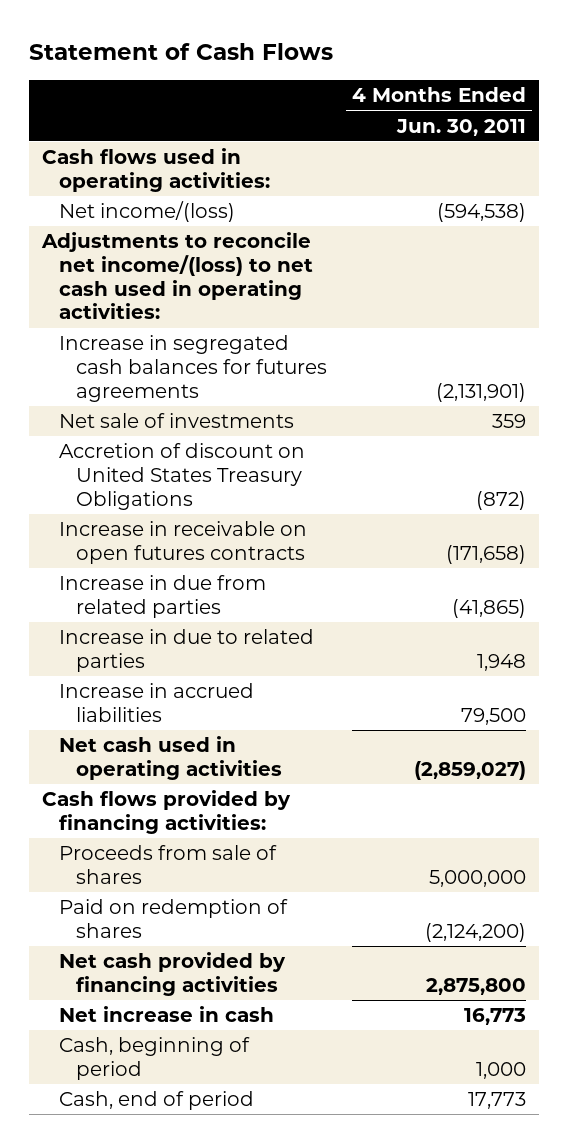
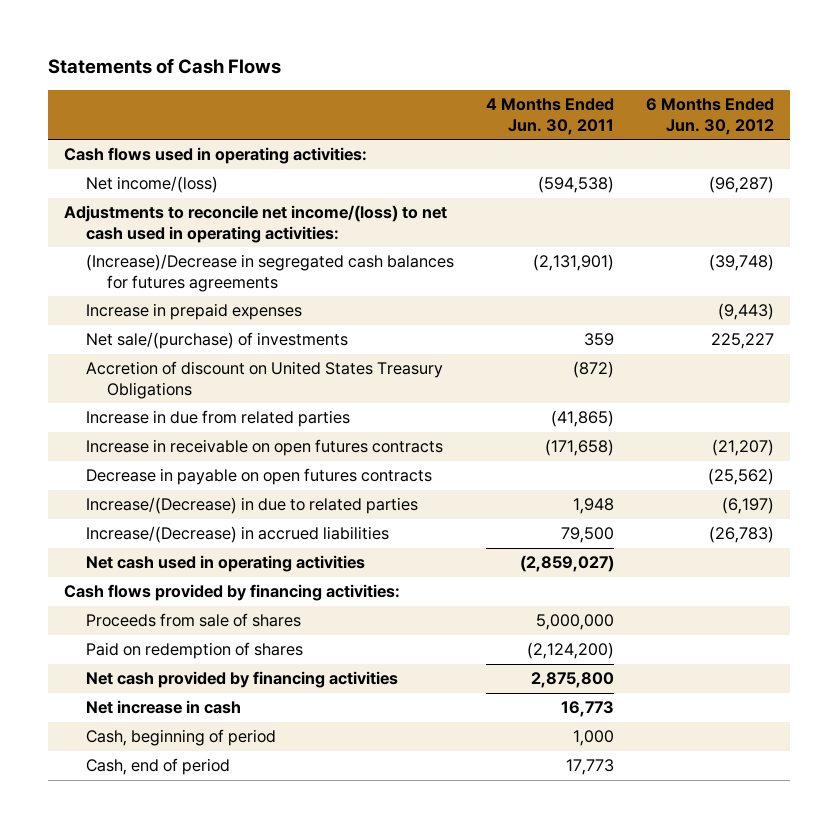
[29,43,334,61] Statement of Cash Flows -> [47,58,281,75] Statements of Cash Flows
none -> [646,98,775,135] 6 Months Ended Jun. 30, 2012
[58,335,327,402] Increase in segregated cash balances for futures agreements -> [85,254,454,292] (Increase)/Decrease in segregated cash balances for futures agreements
none -> [85,303,302,321] Increase in prepaid expenses
[58,413,294,429] Net sale of investments -> [85,332,348,350] Net sale/(purchase) of investments
[58,521,307,564] Increase in receivable on open futures contracts -> [85,439,443,457] Increase in receivable on open futures contracts
none -> [85,468,432,486] Decrease in payable on open futures contracts
[58,629,314,672] Increase in due to related parties -> [85,497,418,515] Increase/(Decrease) in due to related parties
[58,683,254,722] Increase in accrued liabilities -> [85,526,389,544] Increase/(Decrease) in accrued liabilities

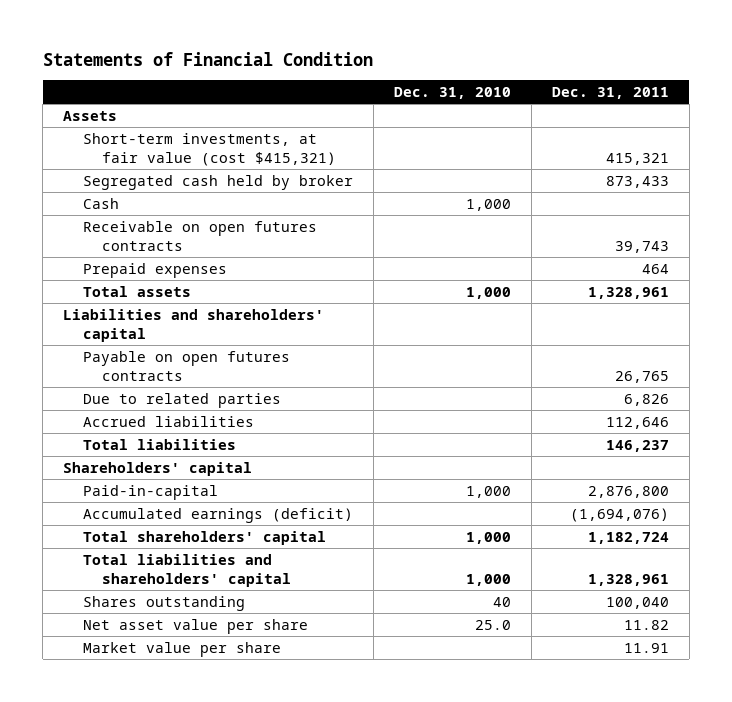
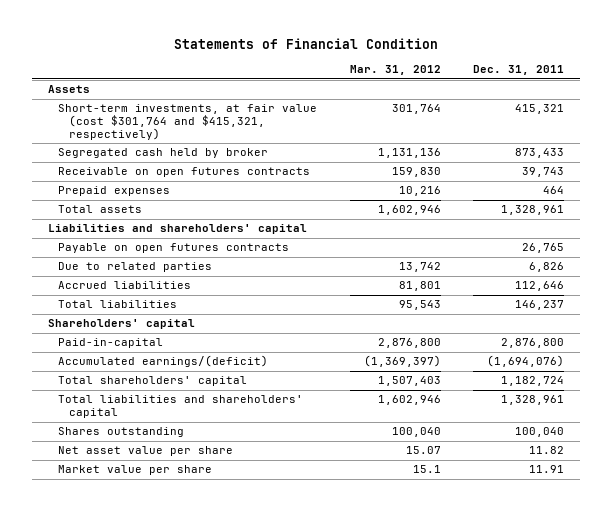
[393,87,511,100] Dec. 31, 2010 -> none
none -> [349,65,441,76] Mar. 31, 2012
[82,132,336,166] Short-term investments, at fair value (cost $415,321) -> [58,104,318,140] Short-term investments, at fair value (cost $301,764 and $415,321, respectively)
[82,197,119,209] Cash -> none
[82,507,353,523] Accumulated earnings (deficit) -> [58,355,269,368] Accumulated earnings/(deficit)

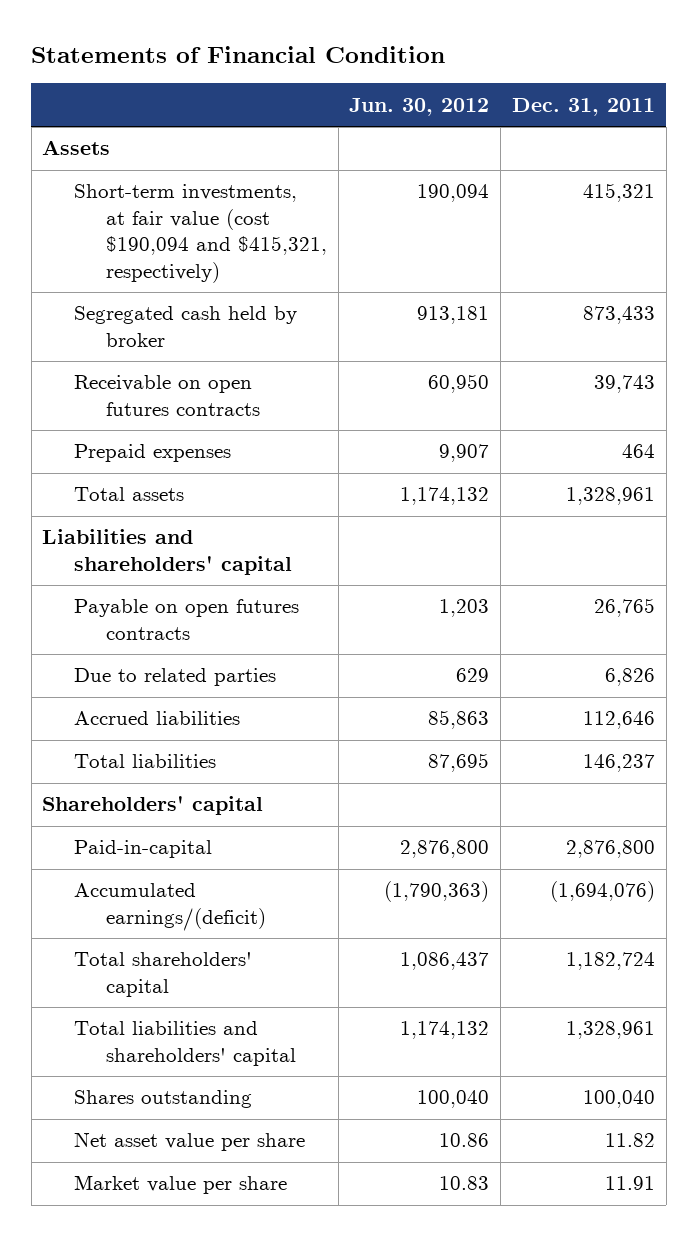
[349,65,441,76] Mar. 31, 2012 -> none
none -> [349,97,490,116] Jun. 30, 2012
[58,104,318,140] Short-term investments, at fair value (cost $301,764 and $415,321, respectively) -> [74,184,328,283] Short-term investments, at fair value (cost $190,094 and $415,321, respectively)

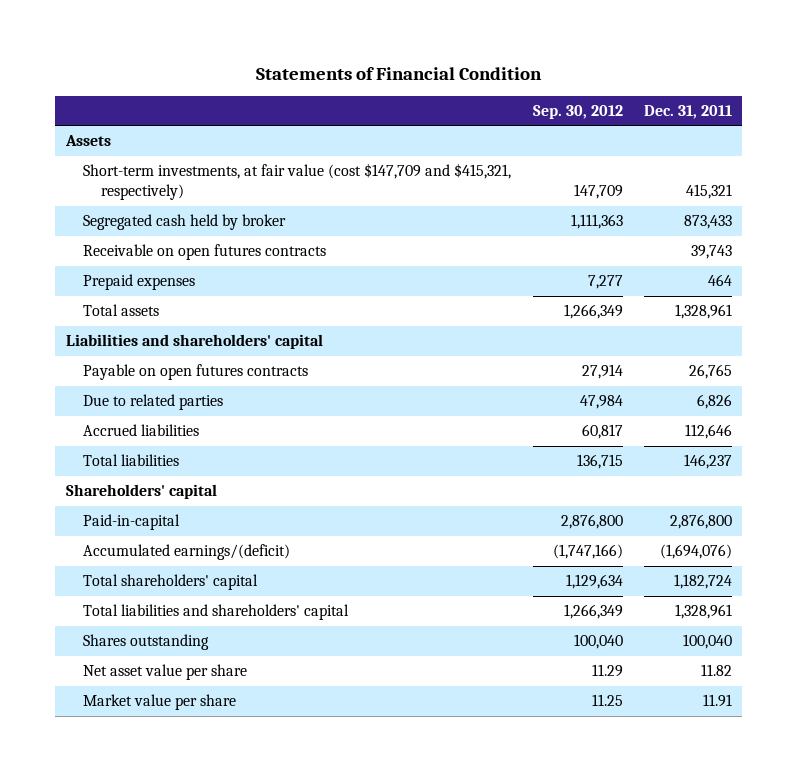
[349,97,490,116] Jun. 30, 2012 -> none
none -> [532,104,623,119] Sep. 30, 2012
[74,184,328,283] Short-term investments, at fair value (cost $190,094 and $415,321, respectively) -> [83,163,512,201] Short-term investments, at fair value (cost $147,709 and $415,321, respectively)

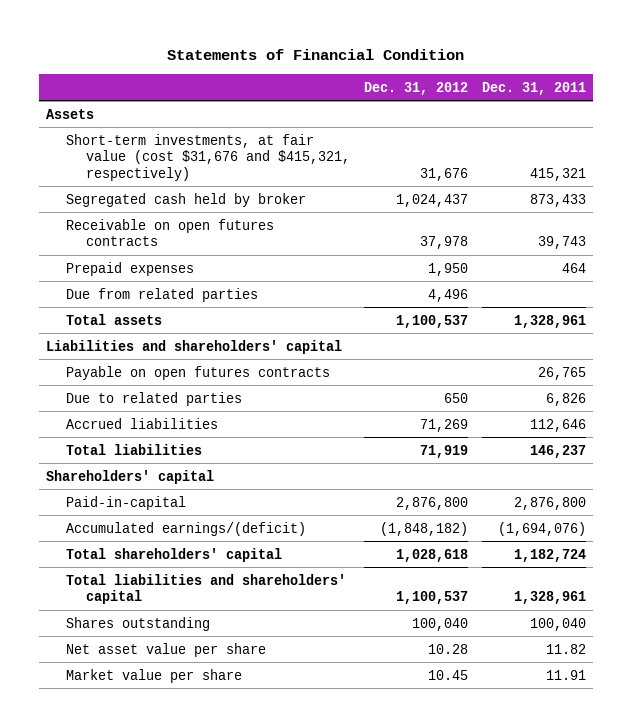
[532,104,623,119] Sep. 30, 2012 -> none
none -> [363,81,468,95] Dec. 31, 2012
[83,163,512,201] Short-term investments, at fair value (cost $147,709 and $415,321, respectively) -> [65,133,350,181] Short-term investments, at fair value (cost $31,676 and $415,321, respectively)
none -> [65,287,258,302] Due from related parties

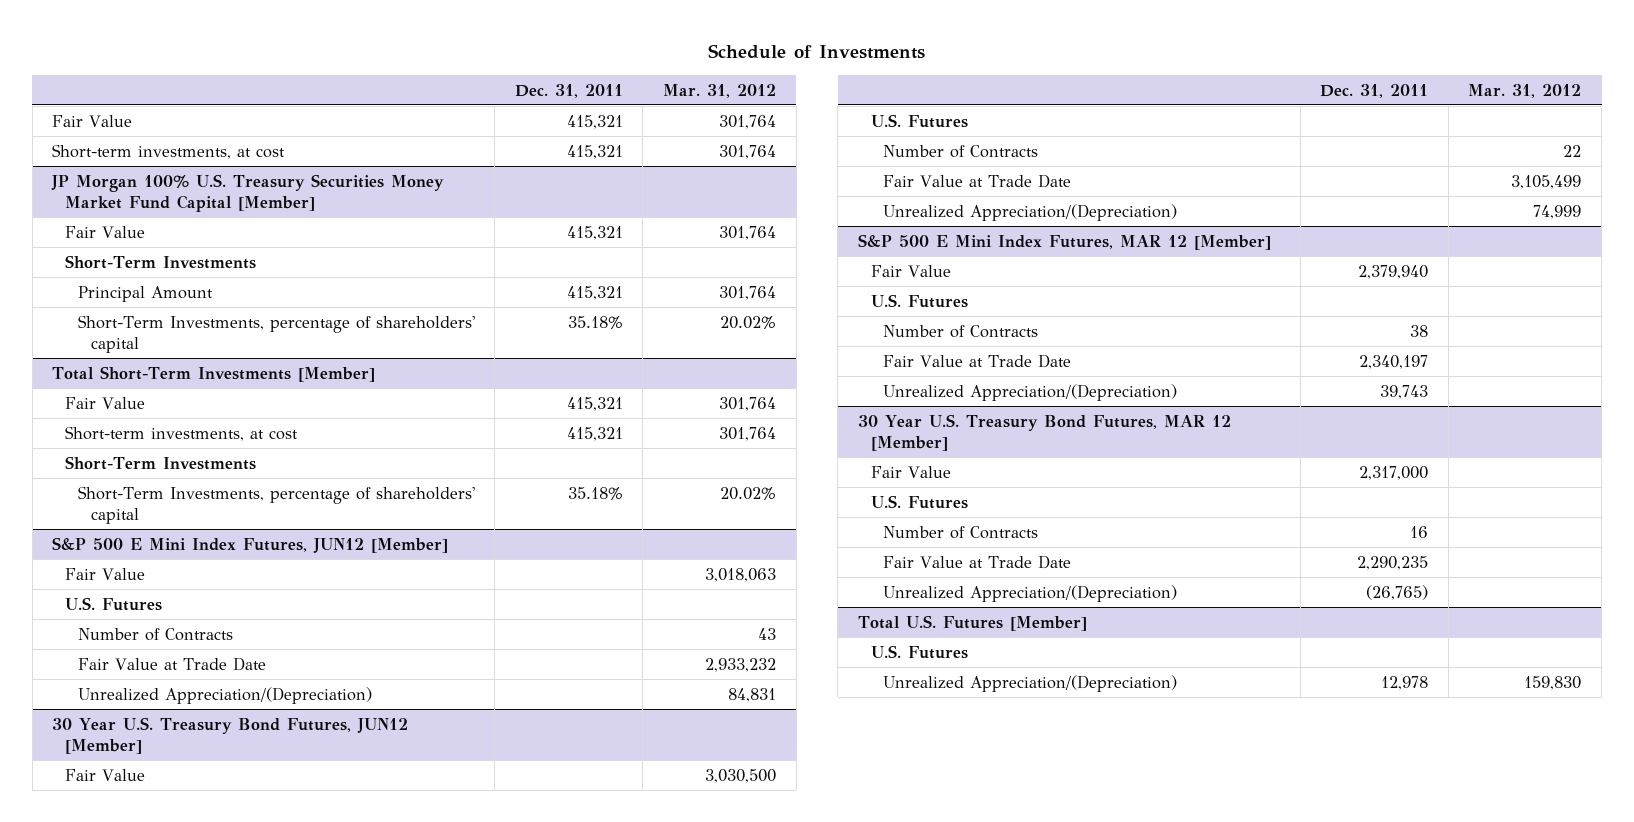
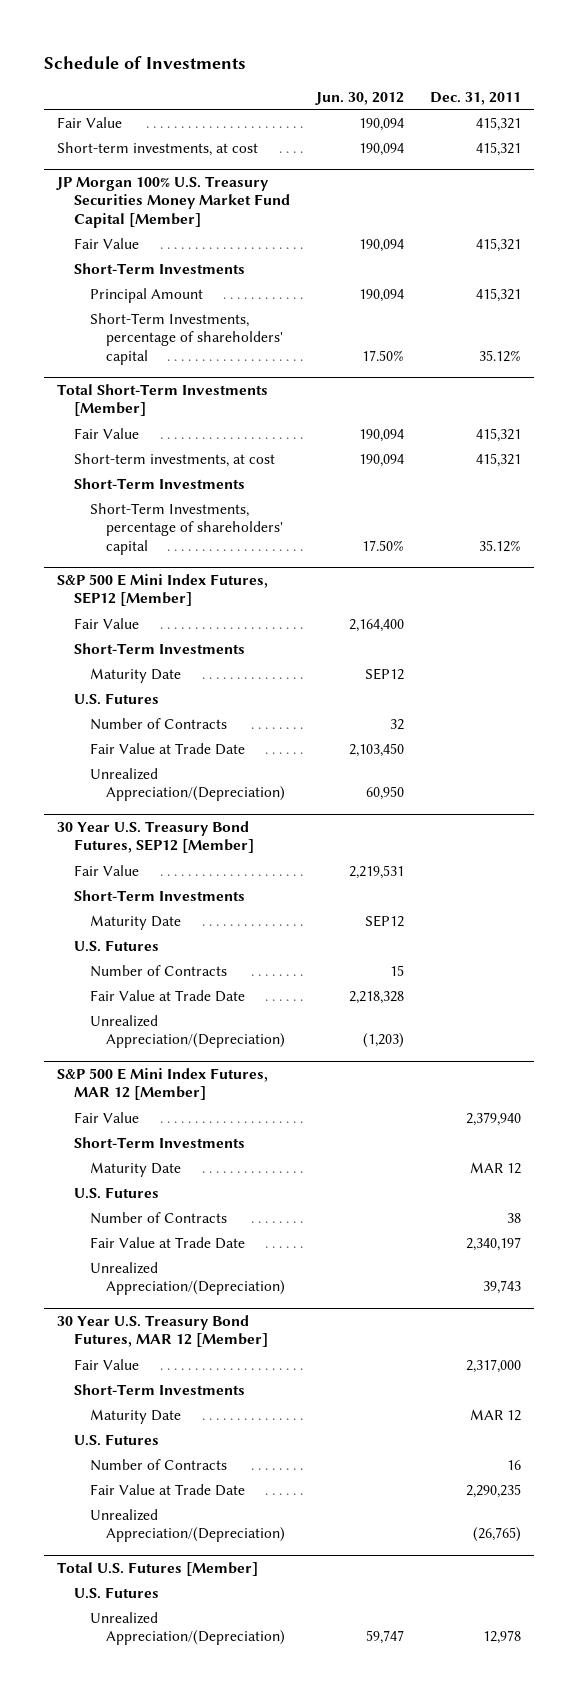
[663,83,777,98] Mar. 31, 2012 -> none
none -> [314,91,404,105] Jun. 30, 2012
[567,315,623,329] 35.18% -> [478,349,521,362] 35.12%
[567,486,623,500] 35.18% -> [478,539,521,552] 35.12%
[52,536,449,553] S&P 500 E Mini Index Futures, JUN12 [Member] -> [57,573,269,607] S&P 500 E Mini Index Futures, SEP12 [Member]
none -> [73,642,245,654] Short-Term Investments
none -> [90,667,182,683] Maturity Date
[52,716,409,755] 30 Year U.S. Treasury Bond Futures, JUN12 [Member] -> [57,820,254,854] 30 Year U.S. Treasury Bond Futures, SEP12 [Member]
none -> [73,889,245,901] Short-Term Investments
none -> [90,914,182,930] Maturity Date
none -> [73,1136,245,1148] Short-Term Investments
none -> [90,1161,182,1177] Maturity Date
none -> [73,1383,245,1395] Short-Term Investments
none -> [90,1408,182,1424] Maturity Date

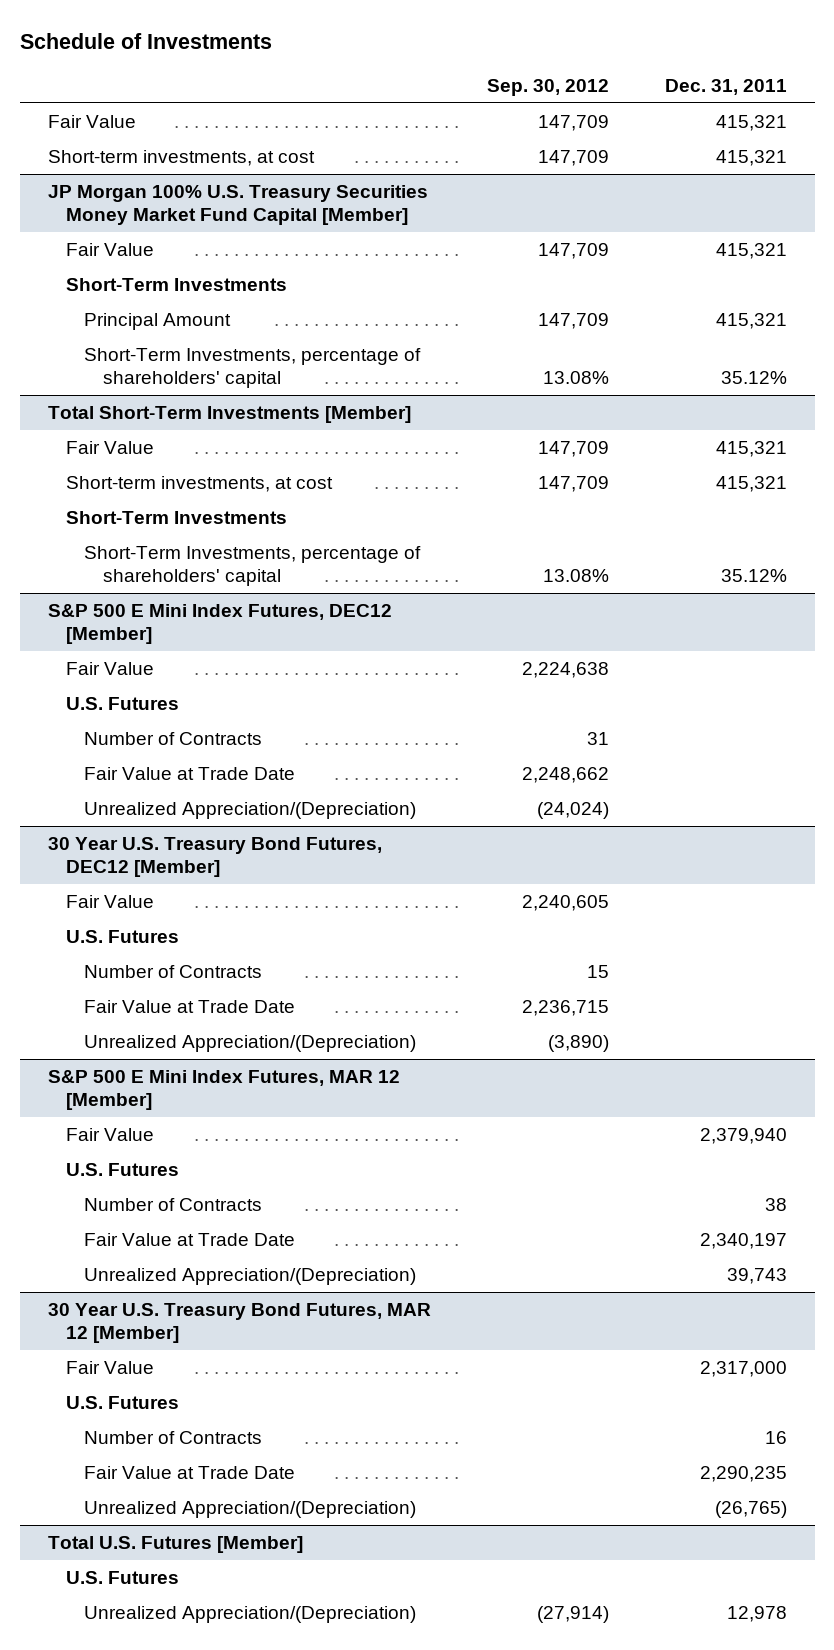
[314,91,404,105] Jun. 30, 2012 -> none
none -> [486,78,609,96] Sep. 30, 2012
[57,573,269,607] S&P 500 E Mini Index Futures, SEP12 [Member] -> [47,603,392,644] S&P 500 E Mini Index Futures, DEC12 [Member]
[73,642,245,654] Short-Term Investments -> none
[90,667,182,683] Maturity Date -> none
[57,820,254,854] 30 Year U.S. Treasury Bond Futures, SEP12 [Member] -> [47,836,382,877] 30 Year U.S. Treasury Bond Futures, DEC12 [Member]
[73,889,245,901] Short-Term Investments -> none
[90,914,182,930] Maturity Date -> none
[73,1136,245,1148] Short-Term Investments -> none
[90,1161,182,1177] Maturity Date -> none
[73,1383,245,1395] Short-Term Investments -> none
[90,1408,182,1424] Maturity Date -> none

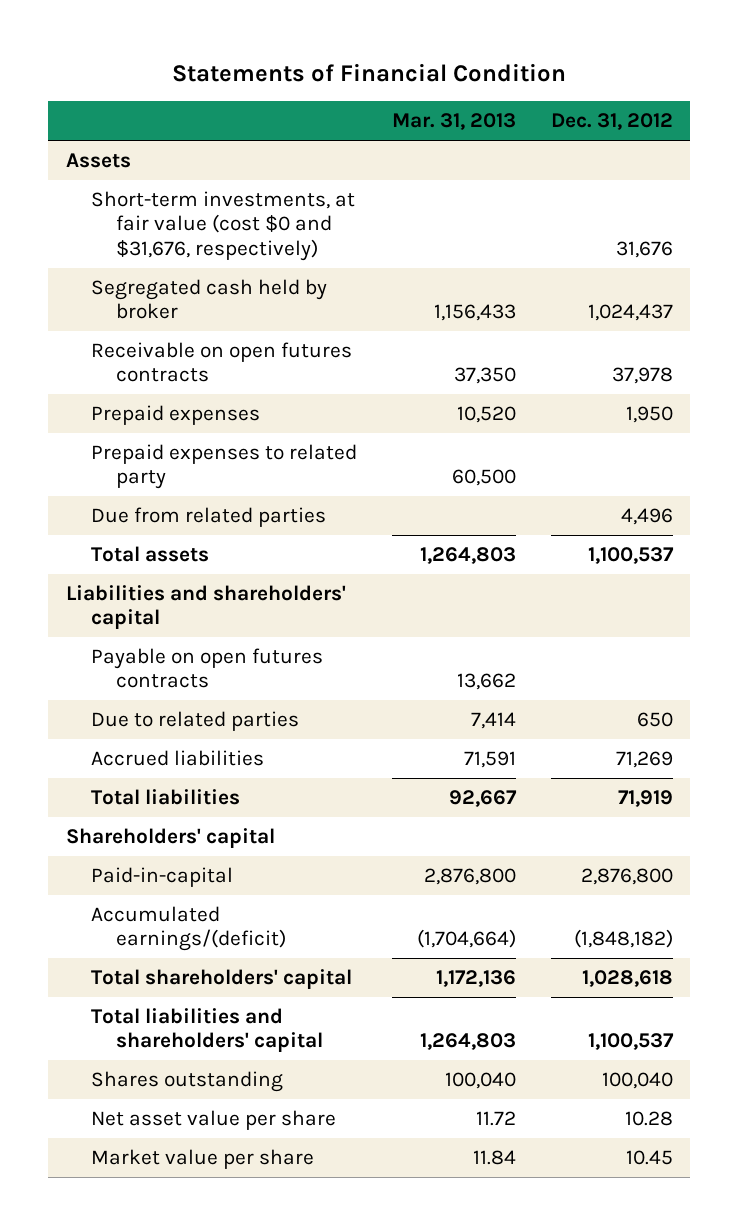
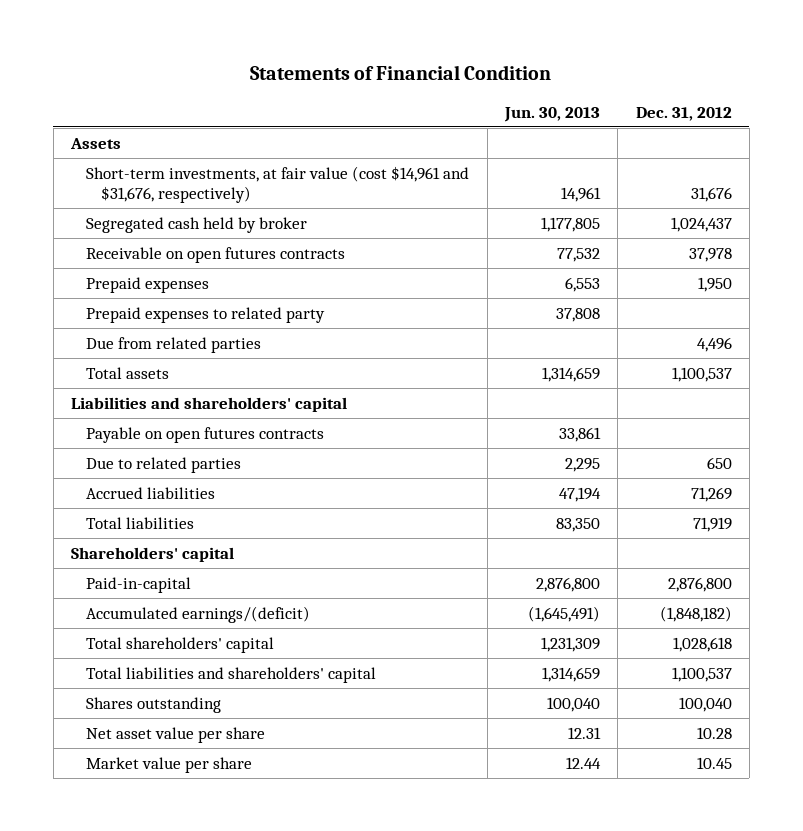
[391,113,516,131] Mar. 31, 2013 -> none
none -> [503,106,600,122] Jun. 30, 2013
[90,190,355,261] Short-term investments, at fair value (cost $0 and $31,676, respectively) -> [86,165,470,204] Short-term investments, at fair value (cost $14,961 and $31,676, respectively)

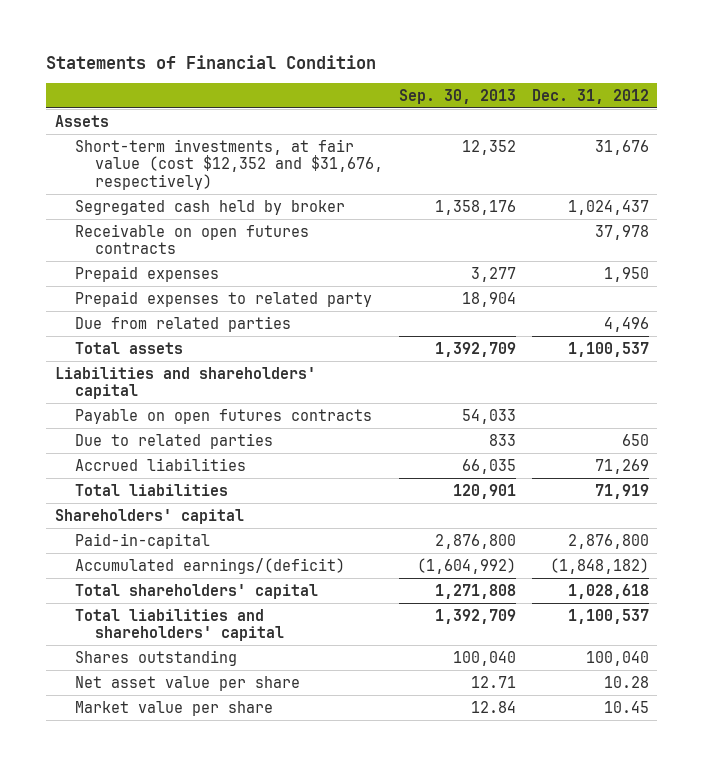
[503,106,600,122] Jun. 30, 2013 -> none
none -> [399,88,517,104] Sep. 30, 2013
[86,165,470,204] Short-term investments, at fair value (cost $14,961 and $31,676, respectively) -> [74,138,383,190] Short-term investments, at fair value (cost $12,352 and $31,676, respectively)

